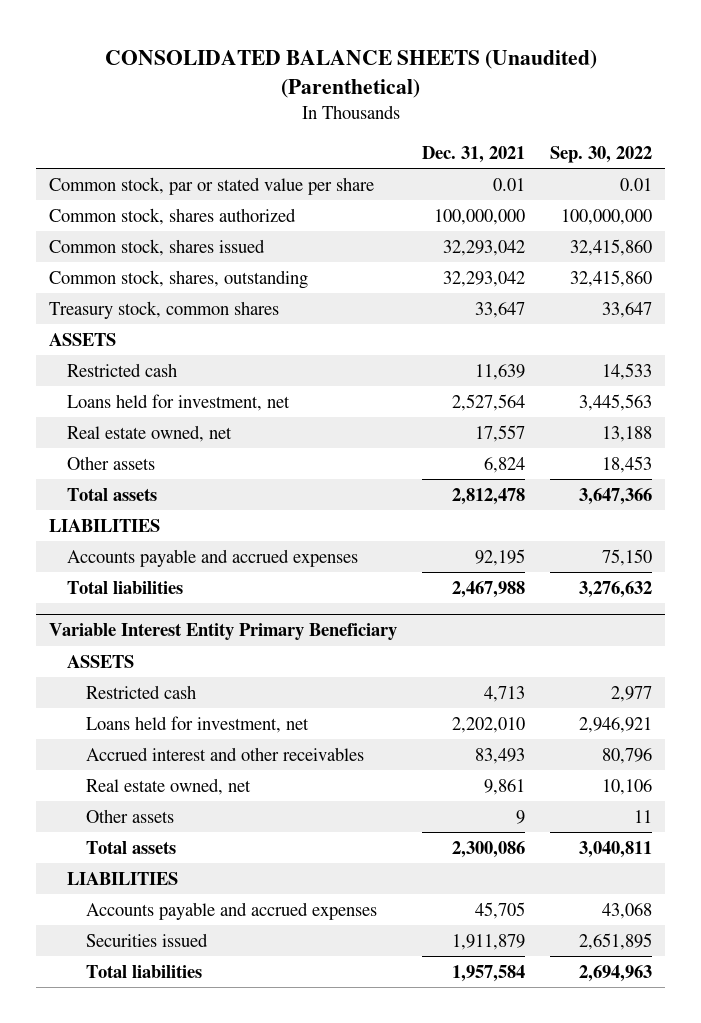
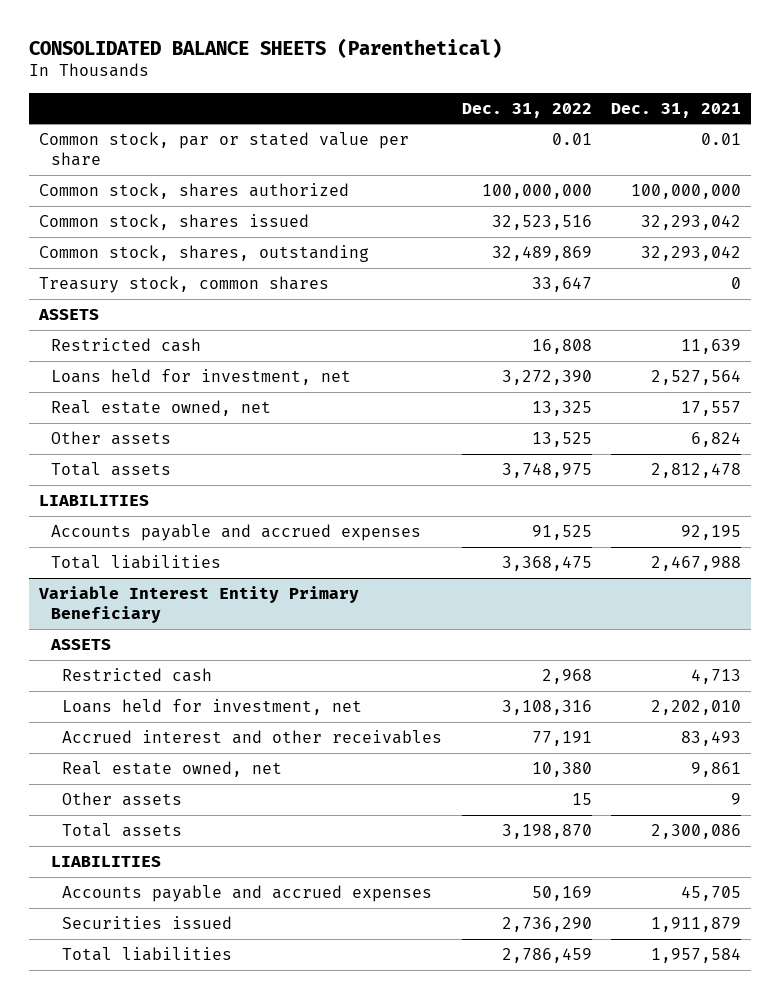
[104,50,597,98] CONSOLIDATED BALANCE SHEETS (Unaudited) (Parenthetical) -> [29,37,503,58] CONSOLIDATED BALANCE SHEETS (Parenthetical)
[550,146,653,164] Sep. 30, 2022 -> none
none -> [461,102,592,118] Dec. 31, 2022
[475,301,526,318] 33,647 -> [731,277,742,290] 0

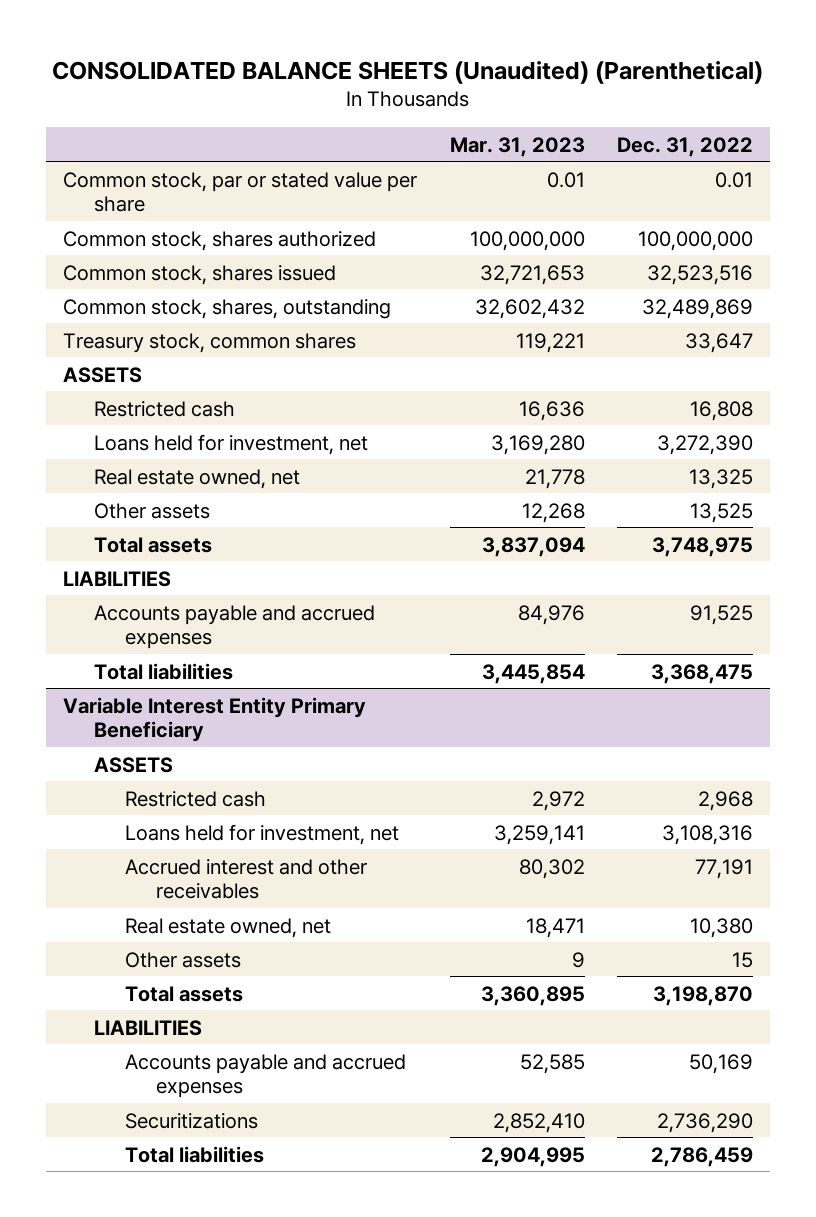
[29,37,503,58] CONSOLIDATED BALANCE SHEETS (Parenthetical) -> [52,60,764,84] CONSOLIDATED BALANCE SHEETS (Unaudited) (Parenthetical)
[611,102,742,118] Dec. 31, 2021 -> none
none -> [449,136,585,157] Mar. 31, 2023
[62,916,233,930] Securities issued -> [125,1112,259,1129] Securitizations

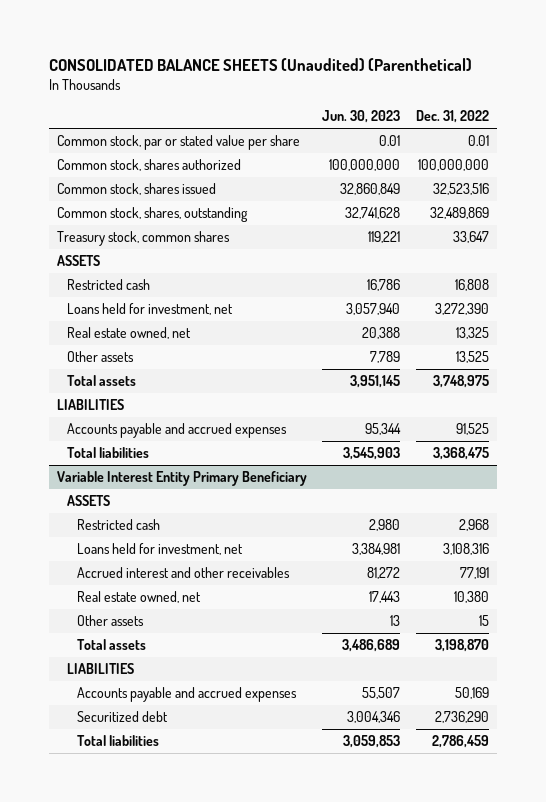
[449,136,585,157] Mar. 31, 2023 -> none
none -> [322,110,401,124] Jun. 30, 2023
[125,1112,259,1129] Securitizations -> [77,711,169,723] Securitized debt

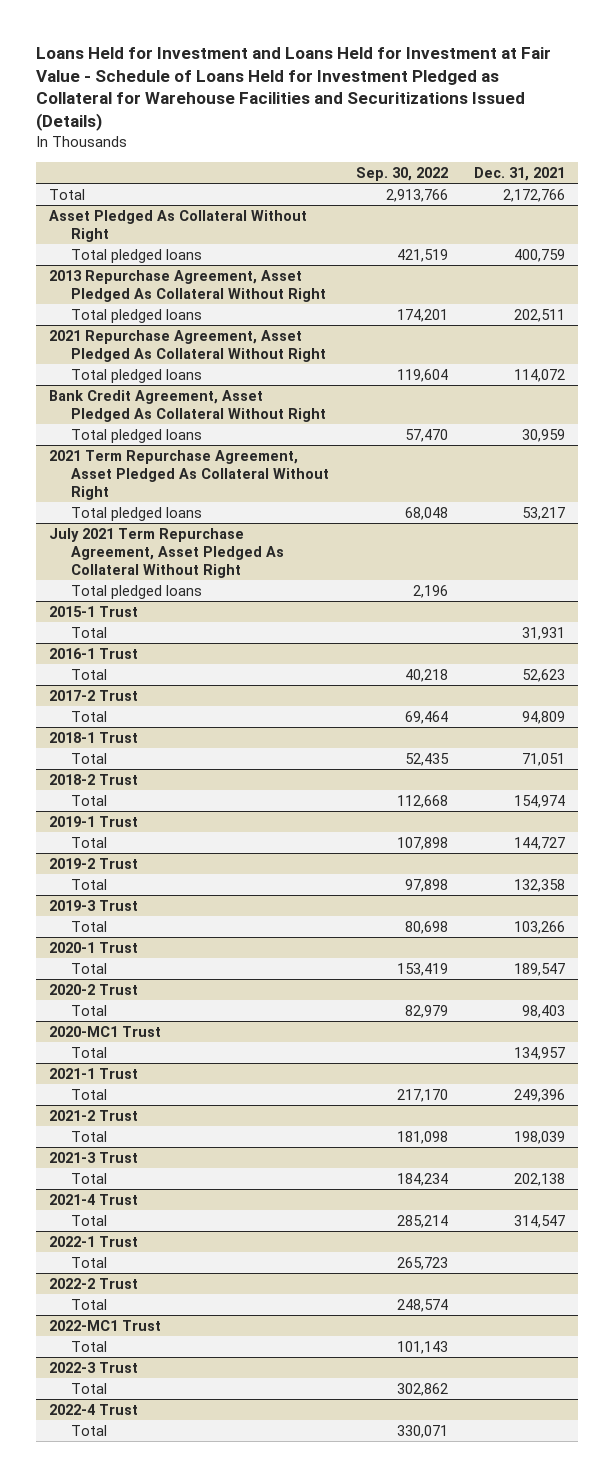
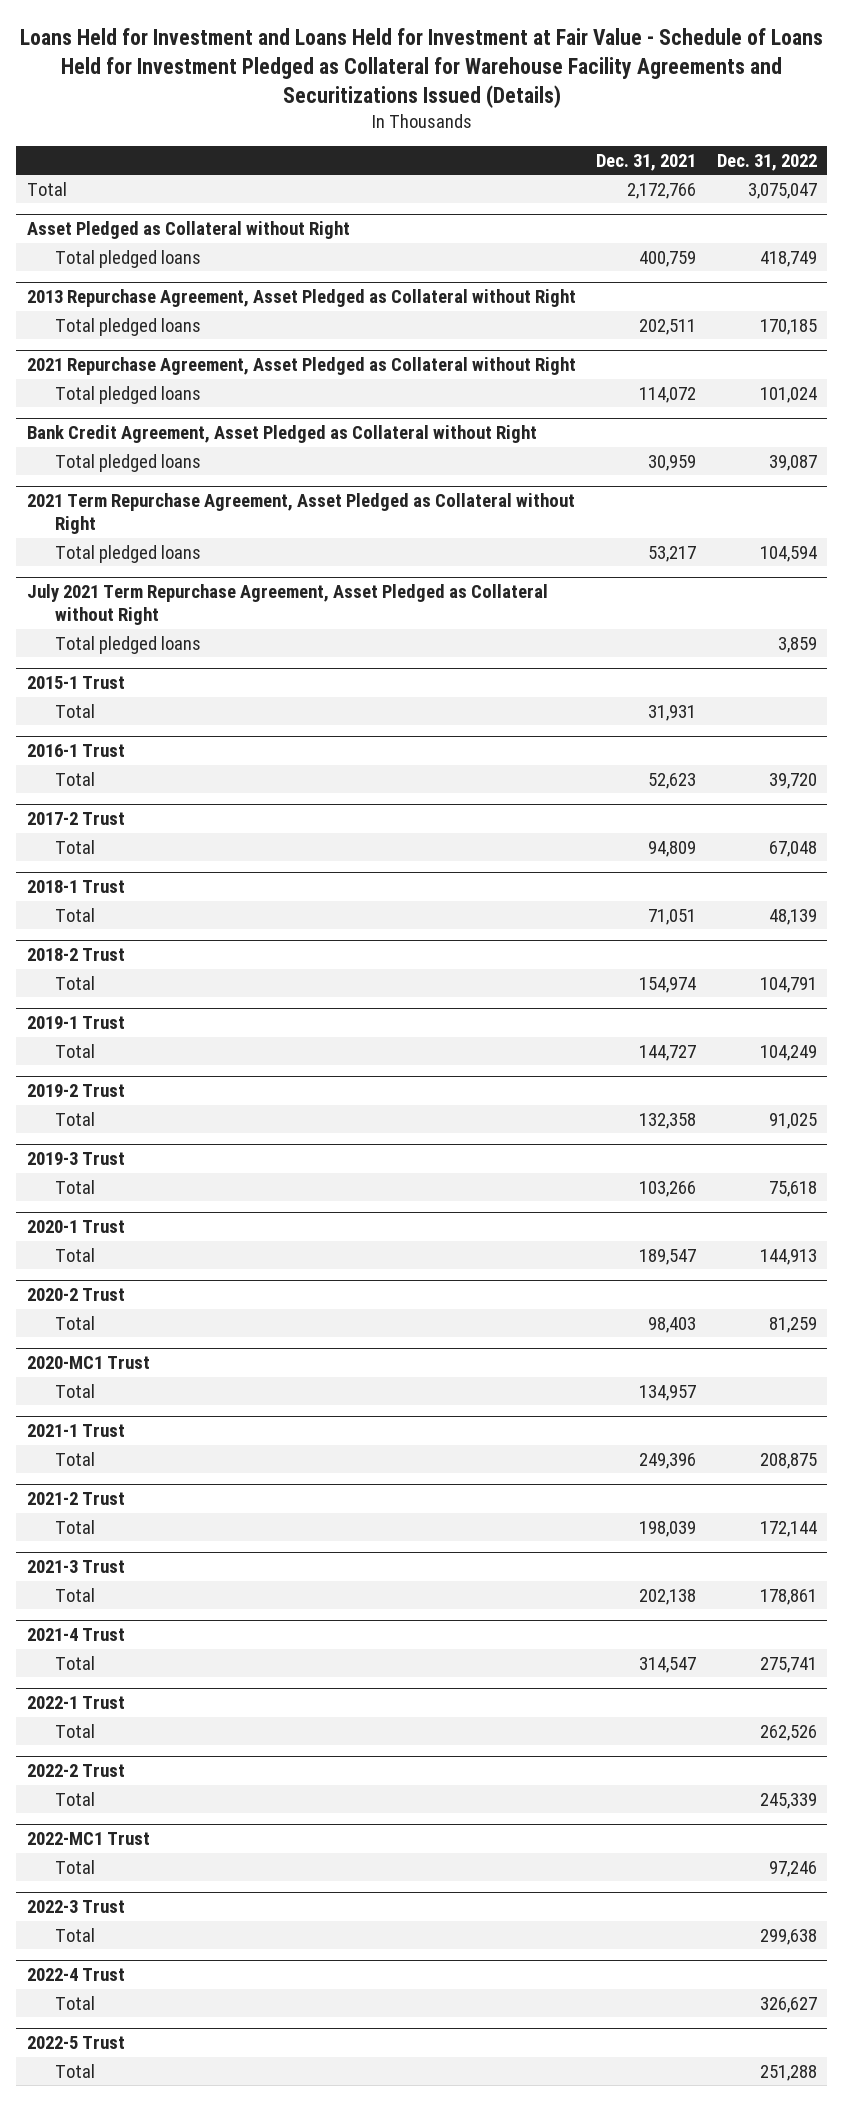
[36,46,552,132] Loans Held for Investment and Loans Held for Investment at Fair Value - Schedule of Loans Held for Investment Pledged as Collateral for Warehouse Facilities and Securitizations Issued (Details) -> [19,28,823,108] Loans Held for Investment and Loans Held for Investment at Fair Value - Schedule of Loans Held for Investment Pledged as Collateral for Warehouse Facility Agreements and Securitizations Issued (Details)
[355,166,448,181] Sep. 30, 2022 -> none
none -> [716,153,817,171] Dec. 31, 2022
[49,209,308,242] Asset Pledged As Collateral Without Right -> [26,221,350,240] Asset Pledged as Collateral without Right
[49,269,327,302] 2013 Repurchase Agreement, Asset Pledged As Collateral Without Right -> [26,289,576,308] 2013 Repurchase Agreement, Asset Pledged as Collateral without Right
[49,329,327,362] 2021 Repurchase Agreement, Asset Pledged As Collateral Without Right -> [26,357,576,376] 2021 Repurchase Agreement, Asset Pledged as Collateral without Right
[49,389,327,422] Bank Credit Agreement, Asset Pledged As Collateral Without Right -> [26,425,537,444] Bank Credit Agreement, Asset Pledged as Collateral without Right
[49,449,330,500] 2021 Term Repurchase Agreement, Asset Pledged As Collateral Without Right -> [26,493,575,535] 2021 Term Repurchase Agreement, Asset Pledged as Collateral without Right
[49,527,285,578] July 2021 Term Repurchase Agreement, Asset Pledged As Collateral Without Right -> [26,584,548,626] July 2021 Term Repurchase Agreement, Asset Pledged as Collateral without Right
none -> [26,2036,125,2050] 2022-5 Trust
none -> [55,2063,96,2078] Total

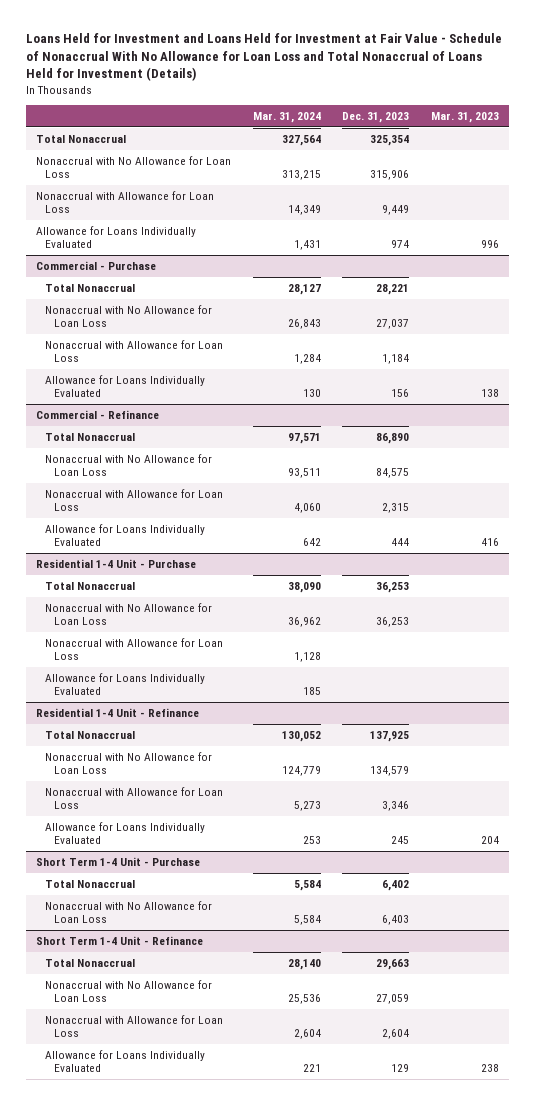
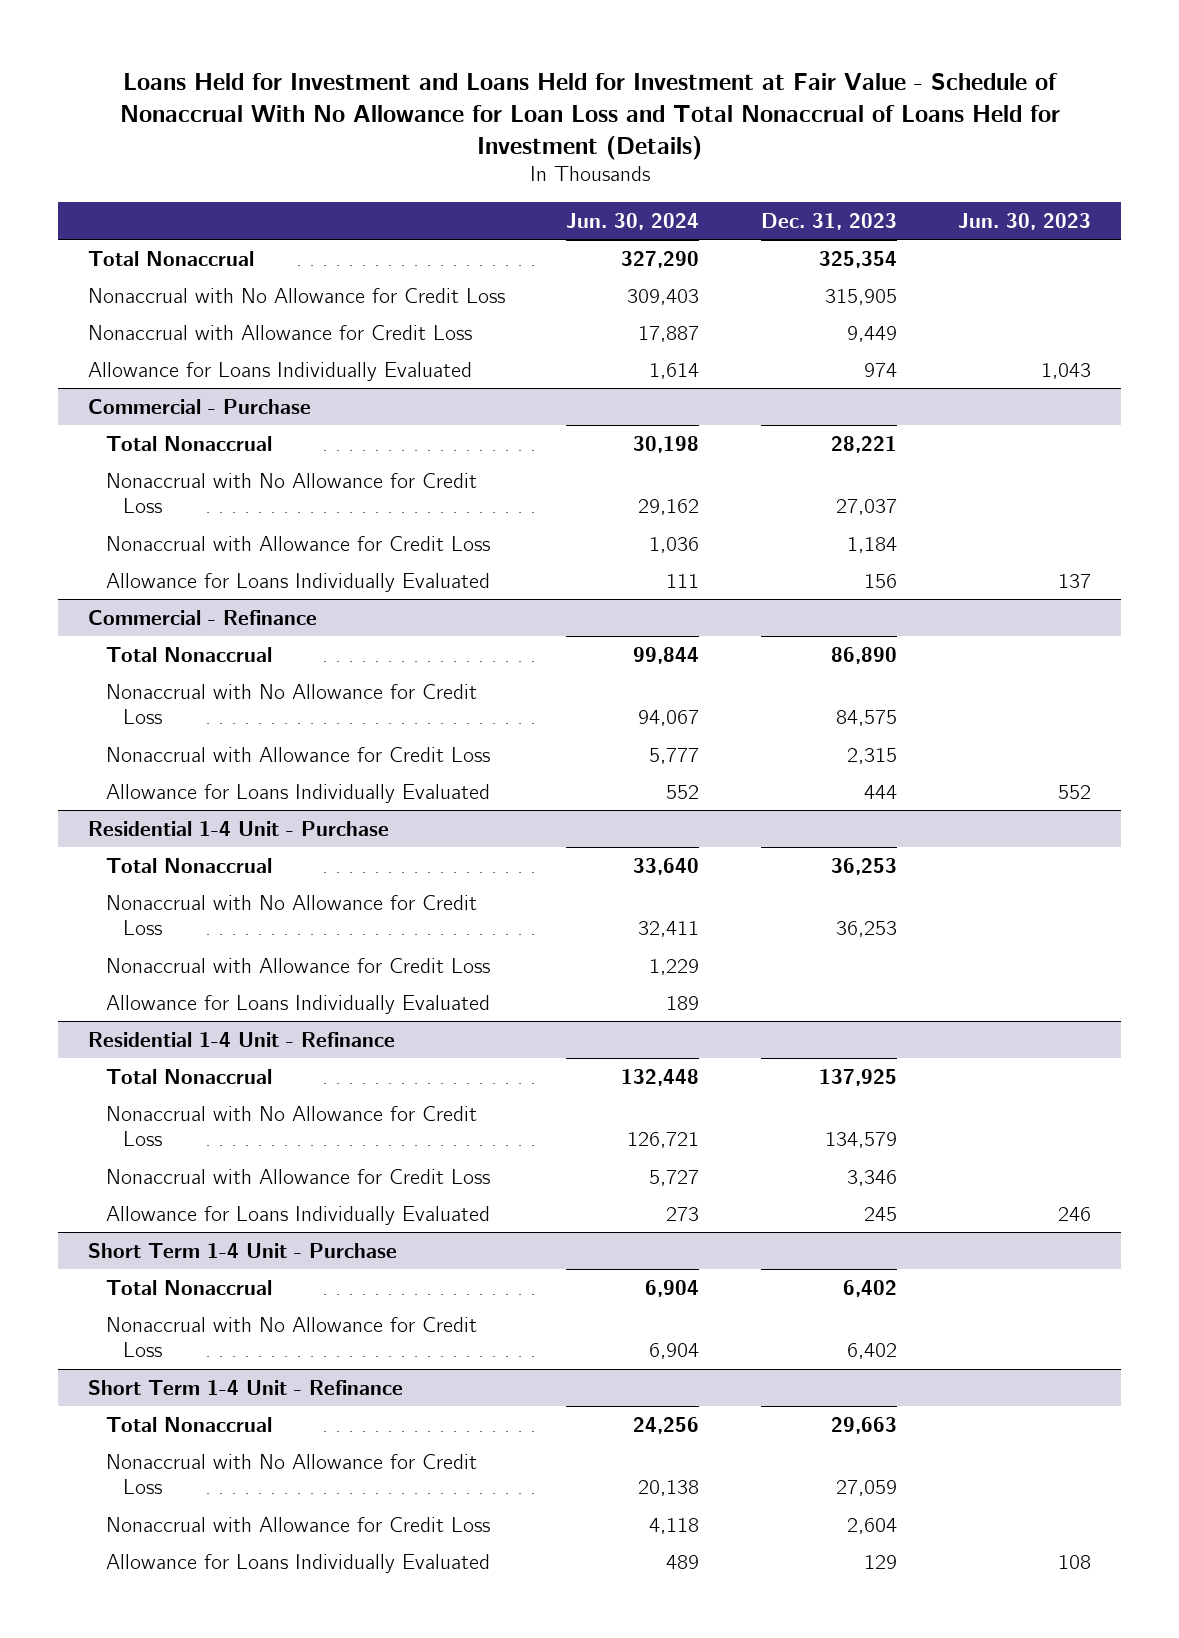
[252,111,321,123] Mar. 31, 2024 -> none
[430,111,499,123] Mar. 31, 2023 -> none
none -> [566,212,700,230] Jun. 30, 2024
none -> [957,212,1091,230] Jun. 30, 2023
[36,155,232,178] Nonaccrual with No Allowance for Loan Loss -> [88,287,506,303] Nonaccrual with No Allowance for Credit Loss
[370,169,410,180] 315,906 -> [824,288,897,305] 315,905
[36,190,215,213] Nonaccrual with Allowance for Loan Loss -> [88,324,473,340] Nonaccrual with Allowance for Credit Loss
[45,304,213,327] Nonaccrual with No Allowance for Loan Loss -> [105,472,477,514] Nonaccrual with No Allowance for Credit Loss
[45,339,224,362] Nonaccrual with Allowance for Loan Loss -> [105,535,490,551] Nonaccrual with Allowance for Credit Loss
[45,453,213,476] Nonaccrual with No Allowance for Loan Loss -> [105,683,477,725] Nonaccrual with No Allowance for Credit Loss
[45,488,224,511] Nonaccrual with Allowance for Loan Loss -> [105,746,490,762] Nonaccrual with Allowance for Credit Loss
[45,602,213,625] Nonaccrual with No Allowance for Loan Loss -> [105,894,477,936] Nonaccrual with No Allowance for Credit Loss
[45,637,224,660] Nonaccrual with Allowance for Loan Loss -> [105,957,490,973] Nonaccrual with Allowance for Credit Loss
[45,751,213,774] Nonaccrual with No Allowance for Loan Loss -> [105,1105,477,1147] Nonaccrual with No Allowance for Credit Loss
[45,786,224,809] Nonaccrual with Allowance for Loan Loss -> [105,1168,490,1184] Nonaccrual with Allowance for Credit Loss
[45,900,213,923] Nonaccrual with No Allowance for Loan Loss -> [105,1316,477,1358] Nonaccrual with No Allowance for Credit Loss
[382,914,410,925] 6,403 -> [846,1343,897,1360] 6,402
[45,979,213,1002] Nonaccrual with No Allowance for Loan Loss -> [105,1453,477,1495] Nonaccrual with No Allowance for Credit Loss
[45,1014,224,1037] Nonaccrual with Allowance for Loan Loss -> [105,1516,490,1532] Nonaccrual with Allowance for Credit Loss

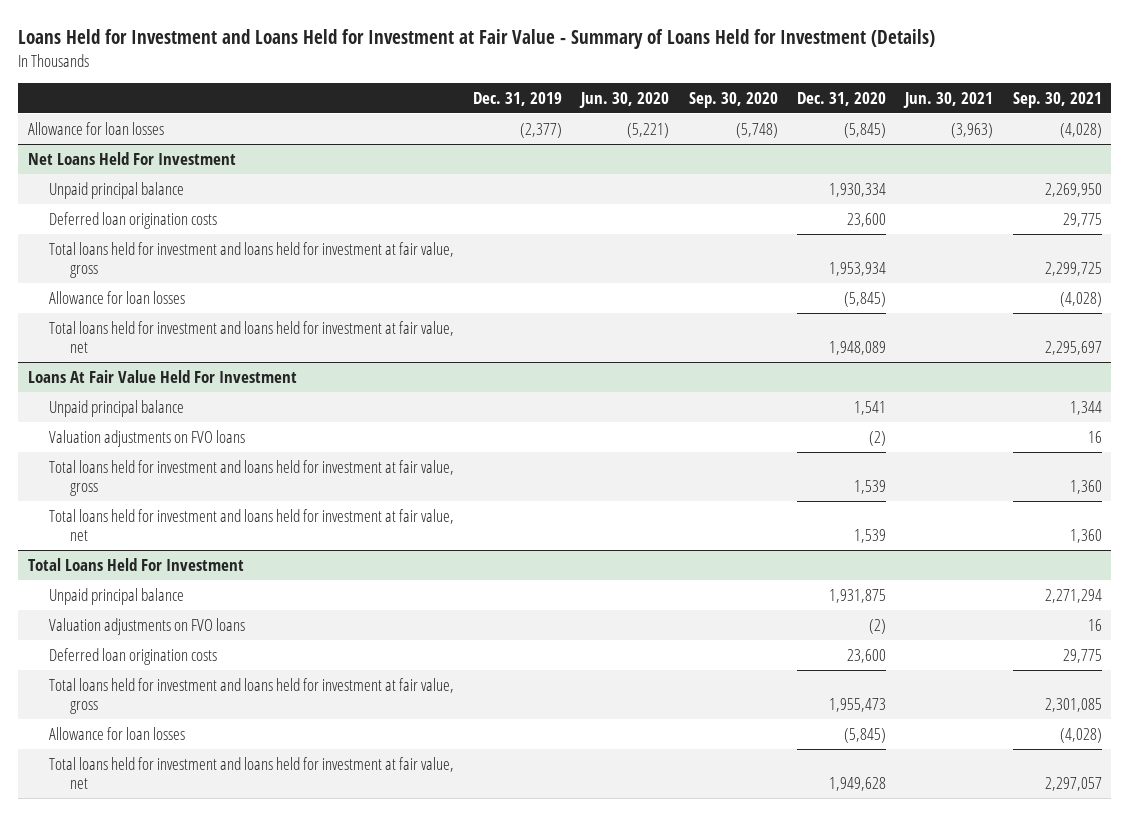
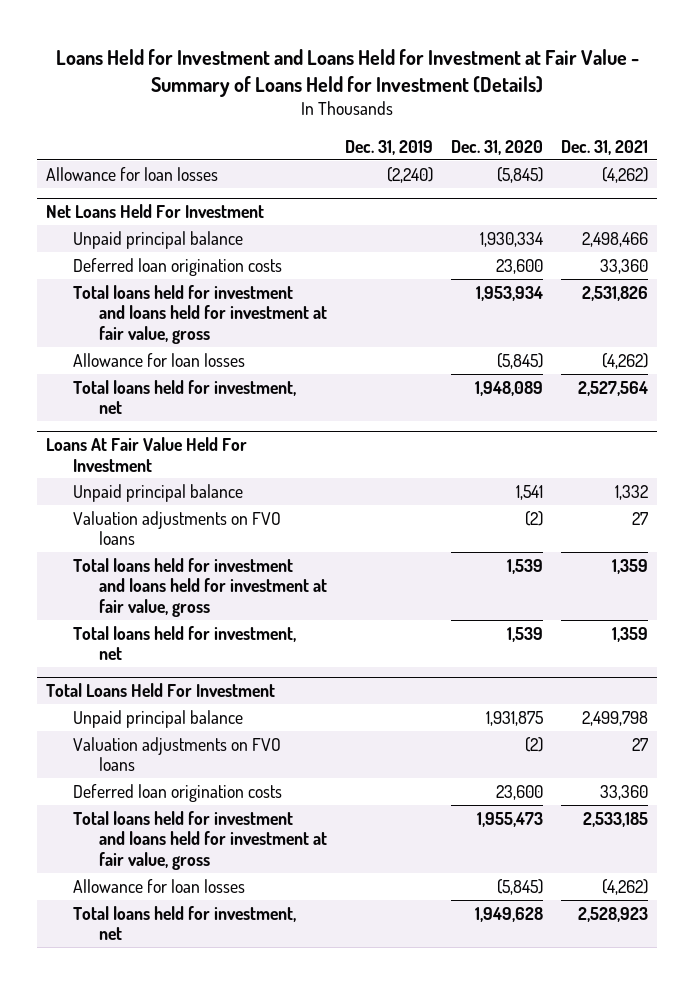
[579,92,670,109] Jun. 30, 2020 -> none
[688,92,778,109] Sep. 30, 2020 -> none
[903,92,994,109] Jun. 30, 2021 -> none
[1012,92,1102,109] Sep. 30, 2021 -> none
none -> [560,139,648,155] Dec. 31, 2021
[520,122,563,138] (2,377) -> [387,166,434,183] (2,240)
[48,320,454,354] Total loans held for investment and loans held for investment at fair value, net -> [72,379,296,415] Total loans held for investment, net
[48,508,454,542] Total loans held for investment and loans held for investment at fair value, net -> [72,625,296,661] Total loans held for investment, net
[48,756,454,790] Total loans held for investment and loans held for investment at fair value, net -> [72,905,296,941] Total loans held for investment, net

